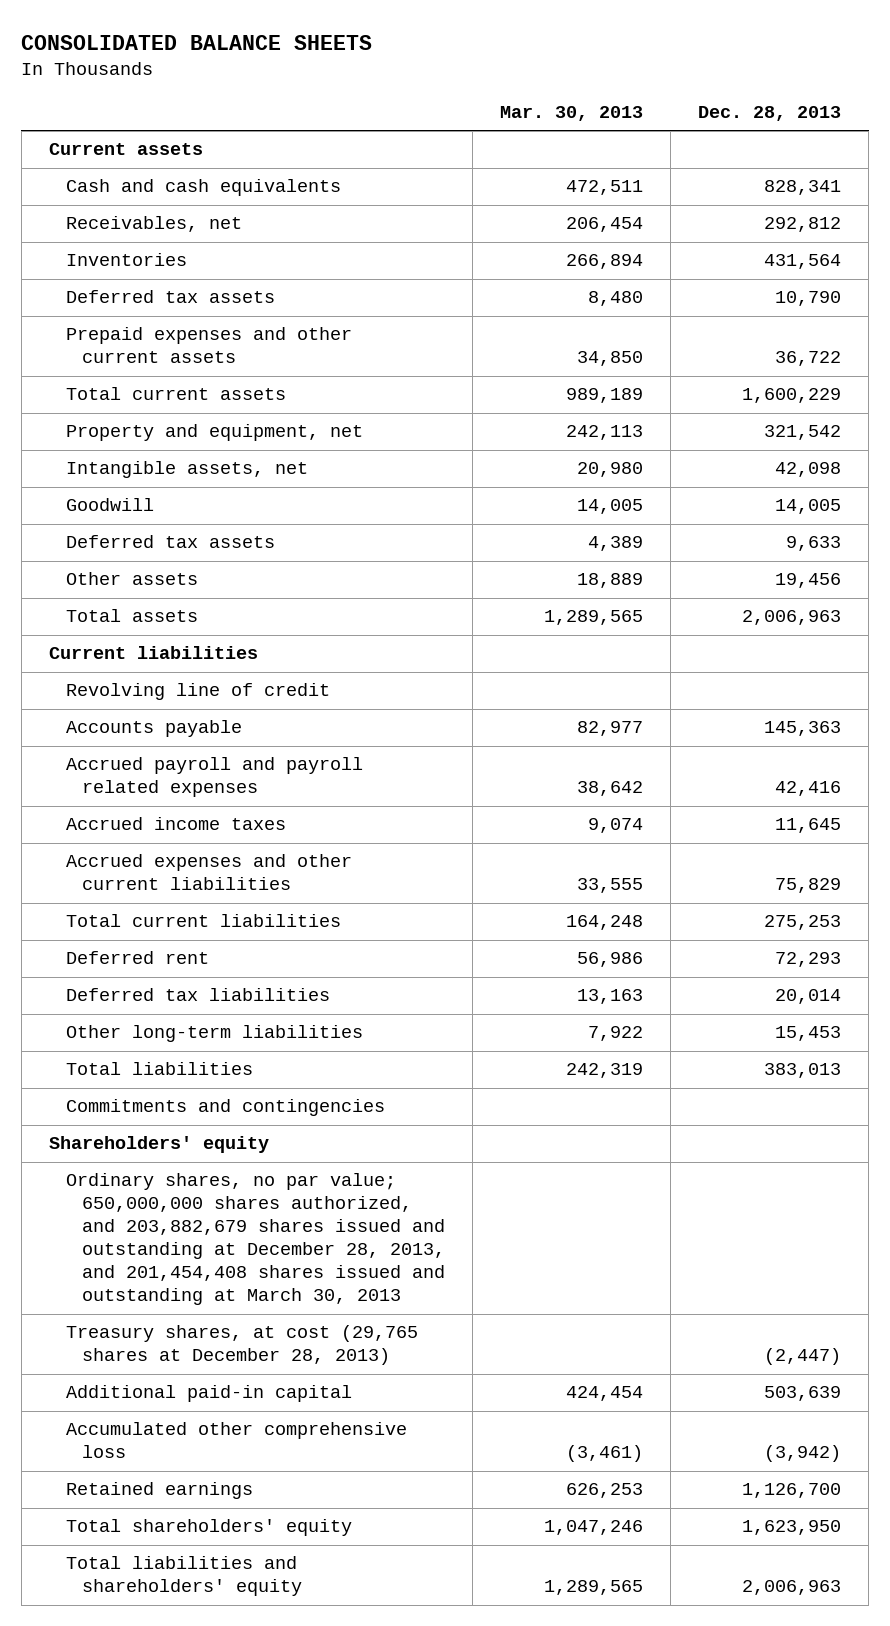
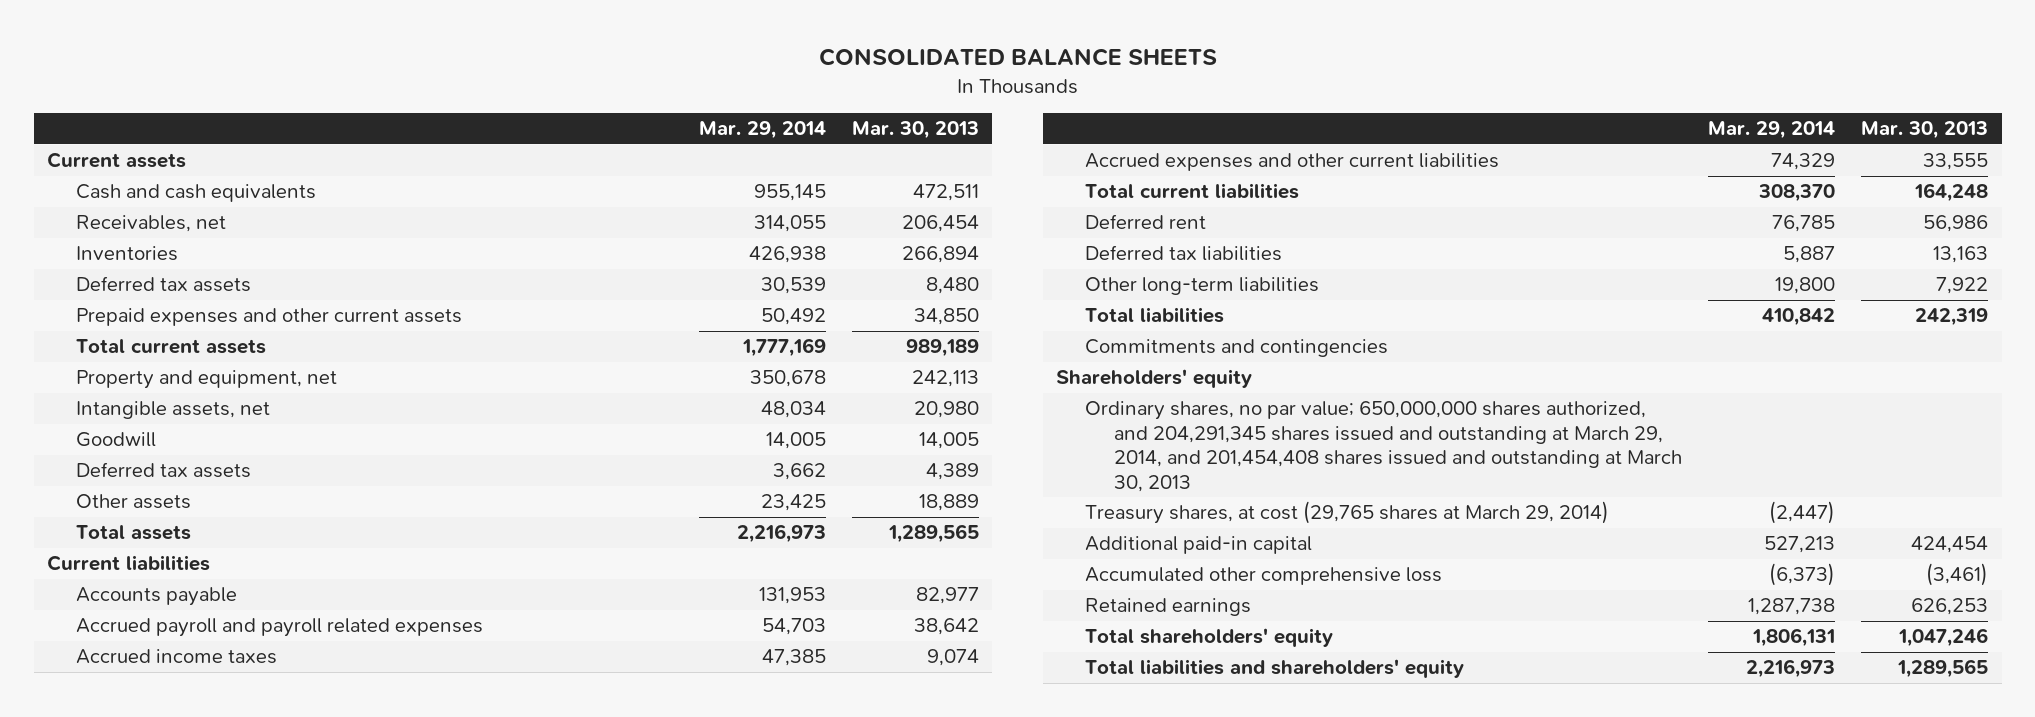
[698,105,842,121] Dec. 28, 2013 -> none
none -> [698,121,826,140] Mar. 29, 2014
[65,683,330,701] Revolving line of credit -> none
[65,1173,446,1306] Ordinary shares, no par value; 650,000,000 shares authorized, and 203,882,679 shares issued and outstanding at December 28, 2013, and 201,454,408 shares issued and outstanding at March 30, 2013 -> [1084,401,1682,493] Ordinary shares, no par value; 650,000,000 shares authorized, and 204,291,345 shares issued and outstanding at March 29, 2014, and 201,454,408 shares issued and outstanding at March 30, 2013
[65,1325,418,1366] Treasury shares, at cost (29,765 shares at December 28, 2013) -> [1084,501,1609,525] Treasury shares, at cost (29,765 shares at March 29, 2014)

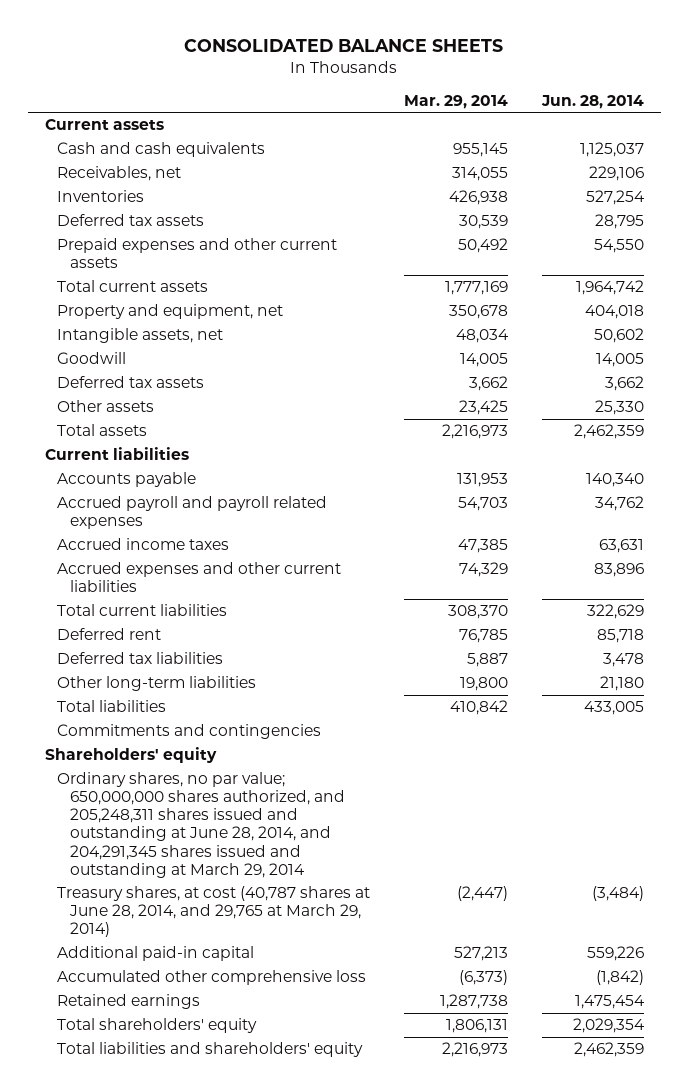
[852,121,980,140] Mar. 30, 2013 -> none
none -> [540,94,644,109] Jun. 28, 2014
[1084,401,1682,493] Ordinary shares, no par value; 650,000,000 shares authorized, and 204,291,345 shares issued and outstanding at March 29, 2014, and 201,454,408 shares issued and outstanding at March 30, 2013 -> [57,772,345,878] Ordinary shares, no par value; 650,000,000 shares authorized, and 205,248,311 shares issued and outstanding at June 28, 2014, and 204,291,345 shares issued and outstanding at March 29, 2014
[1084,501,1609,525] Treasury shares, at cost (29,765 shares at March 29, 2014) -> [57,886,371,938] Treasury shares, at cost (40,787 shares at June 28, 2014, and 29,765 at March 29, 2014)

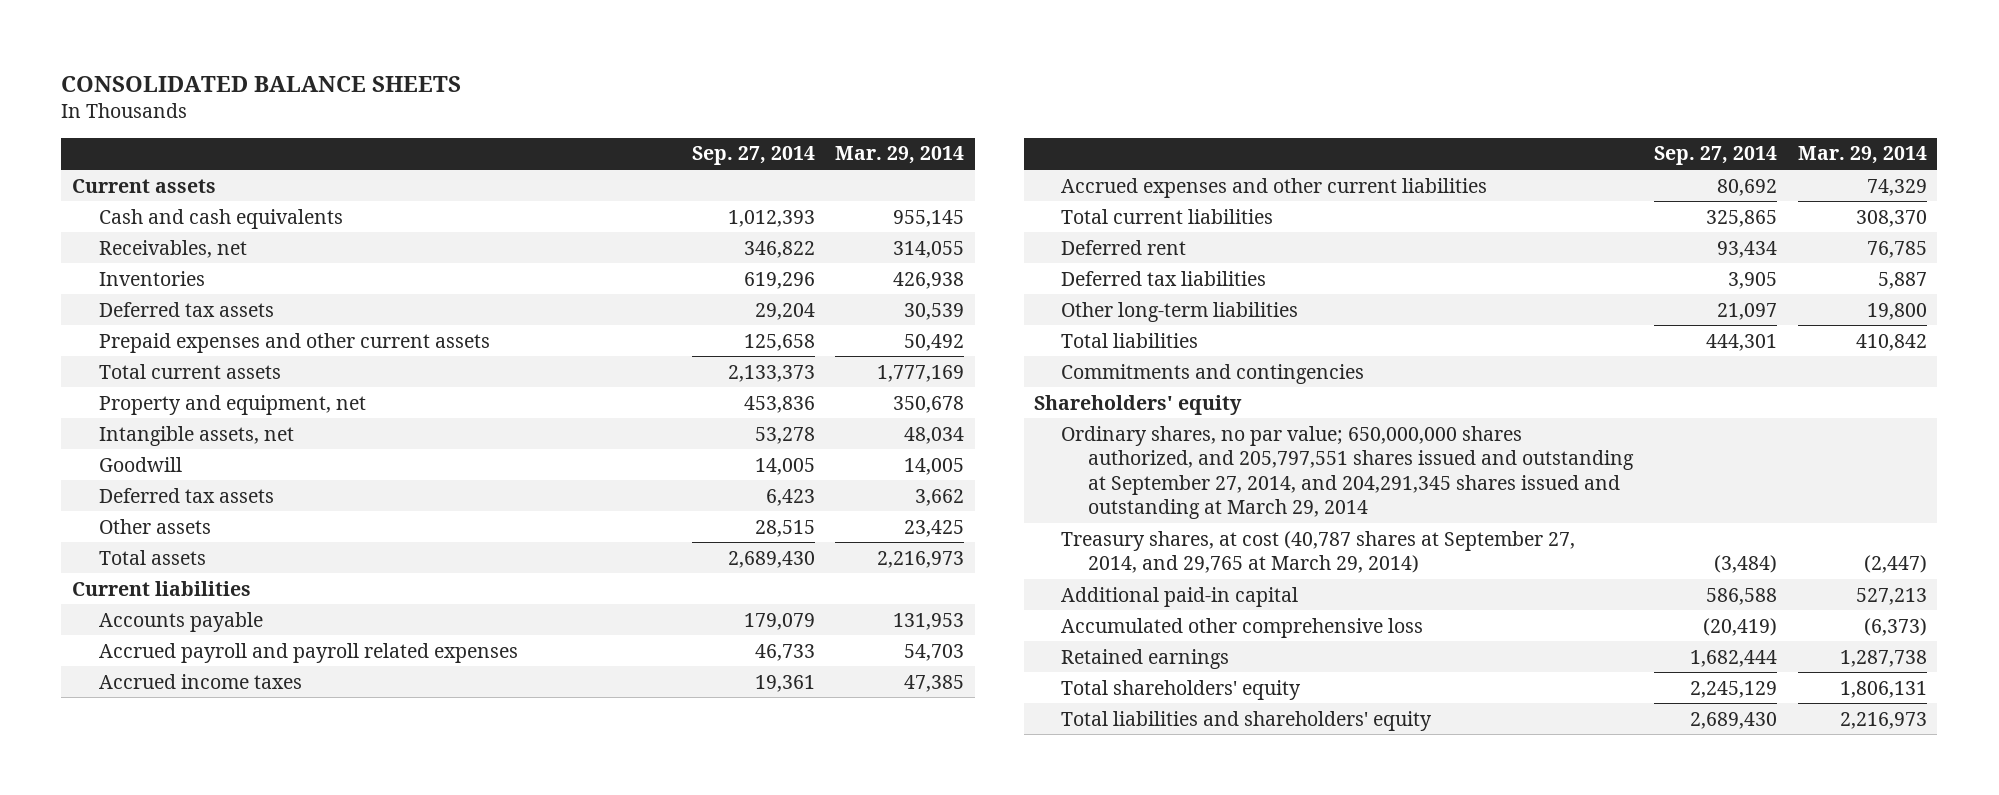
[540,94,644,109] Jun. 28, 2014 -> none
none -> [691,146,815,166] Sep. 27, 2014
[57,772,345,878] Ordinary shares, no par value; 650,000,000 shares authorized, and 205,248,311 shares issued and outstanding at June 28, 2014, and 204,291,345 shares issued and outstanding at March 29, 2014 -> [1061,425,1635,520] Ordinary shares, no par value; 650,000,000 shares authorized, and 205,797,551 shares issued and outstanding at September 27, 2014, and 204,291,345 shares issued and outstanding at March 29, 2014
[57,886,371,938] Treasury shares, at cost (40,787 shares at June 28, 2014, and 29,765 at March 29, 2014) -> [1061,530,1576,574] Treasury shares, at cost (40,787 shares at September 27, 2014, and 29,765 at March 29, 2014)

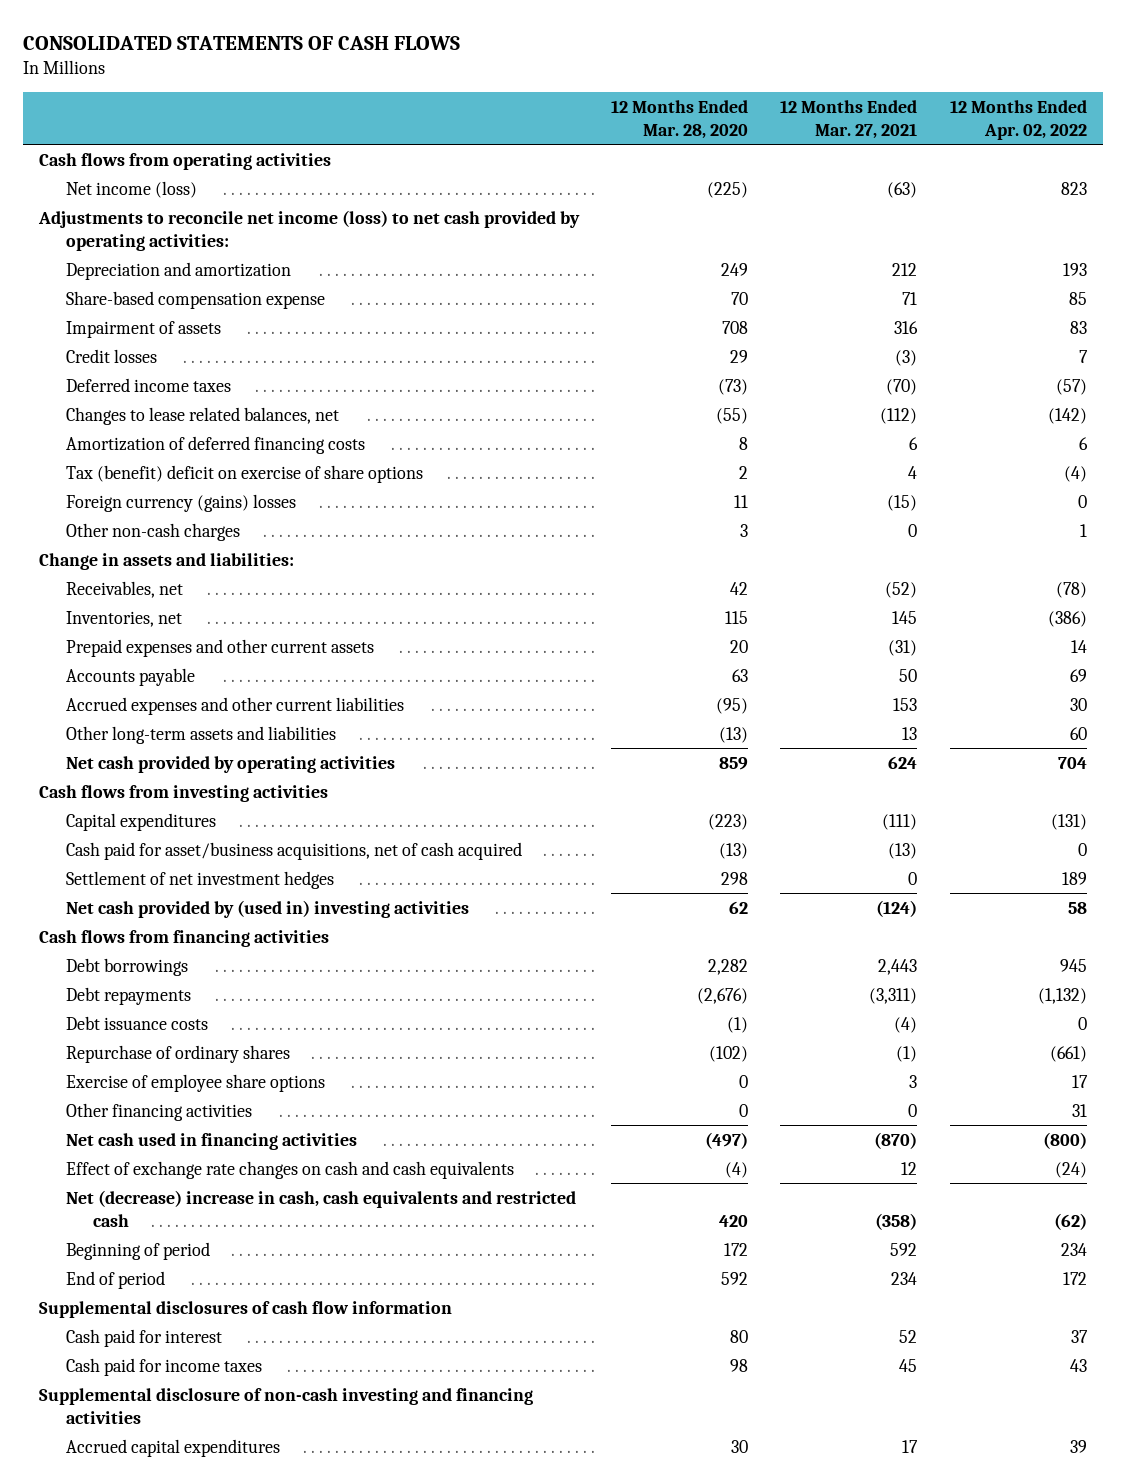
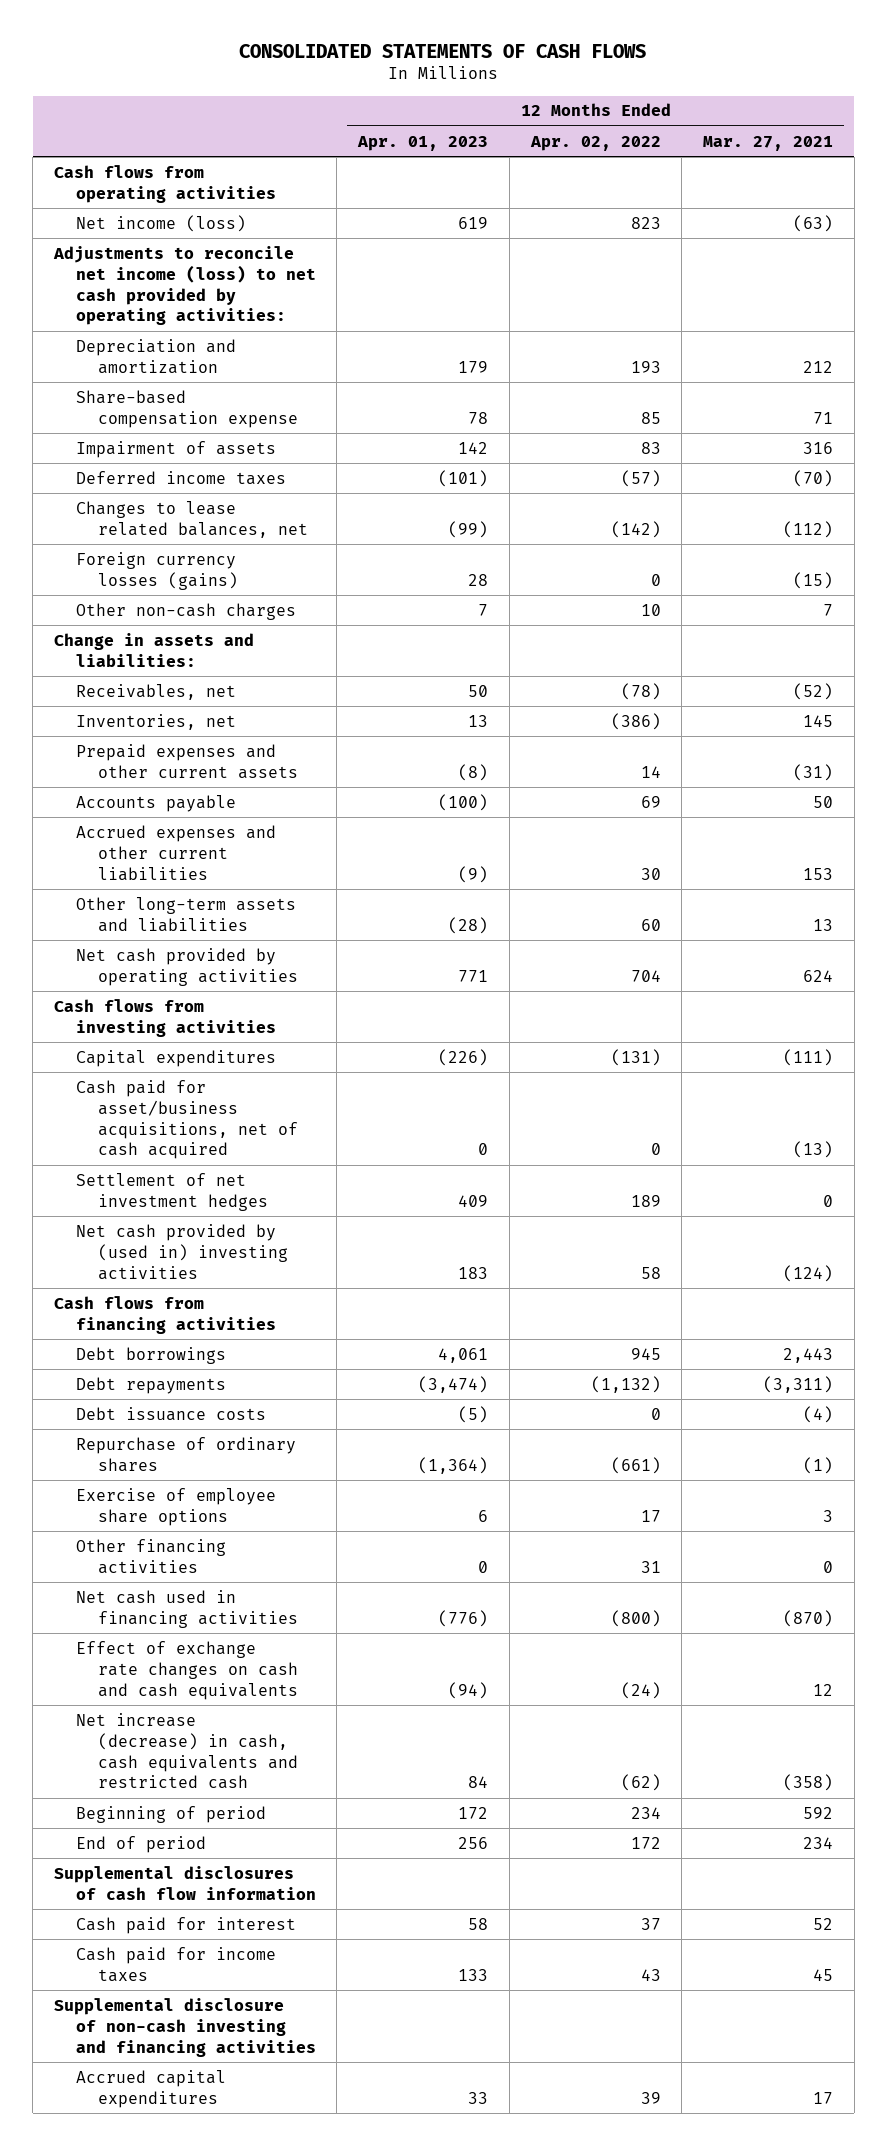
[611,99,749,139] 12 Months Ended Mar. 28, 2020 -> none
none -> [357,135,489,151] Apr. 01, 2023
[65,348,157,363] Credit losses -> none
[65,435,365,454] Amortization of deferred financing costs -> none
[65,464,423,483] Tax (benefit) deficit on exercise of share options -> none
[65,493,296,512] Foreign currency (gains) losses -> [75,551,238,590] Foreign currency losses (gains)
[908,523,918,537] 0 -> [822,603,833,616] 7
[1079,523,1087,537] 1 -> [640,603,661,616] 10
[65,1189,576,1227] Net (decrease) increase in cash, cash equivalents and restricted cash -> [75,1712,298,1790] Net increase (decrease) in cash, cash equivalents and restricted cash

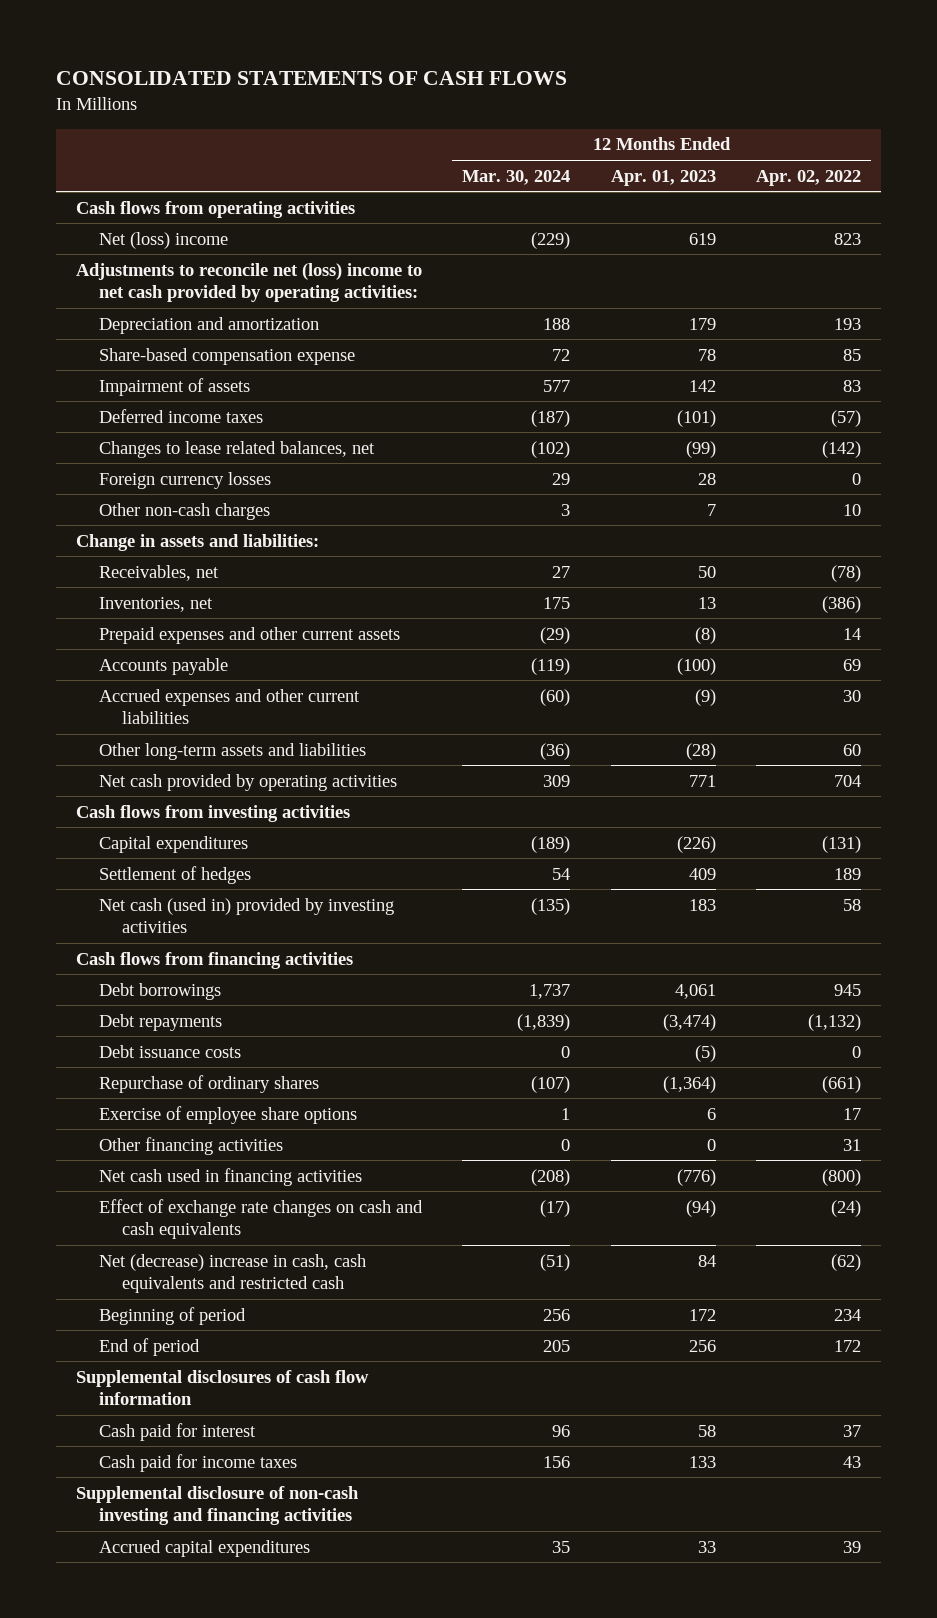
[702,135,833,151] Mar. 27, 2021 -> none
none -> [462,169,571,185] Mar. 30, 2024
[75,214,246,232] Net income (loss) -> [98,231,228,249] Net (loss) income
[52,245,316,326] Adjustments to reconcile net income (loss) to net cash provided by operating activities: -> [75,262,422,303] Adjustments to reconcile net (loss) income to net cash provided by operating activities:
[75,551,238,590] Foreign currency losses (gains) -> [98,471,271,489] Foreign currency losses
[75,1079,298,1160] Cash paid for asset/business acquisitions, net of cash acquired -> none
[75,1172,268,1211] Settlement of net investment hedges -> [98,865,251,884] Settlement of hedges
[75,1223,288,1280] Net cash provided by (used in) investing activities -> [98,897,394,934] Net cash (used in) provided by investing activities
[75,1712,298,1790] Net increase (decrease) in cash, cash equivalents and restricted cash -> [98,1253,366,1294] Net (decrease) increase in cash, cash equivalents and restricted cash

